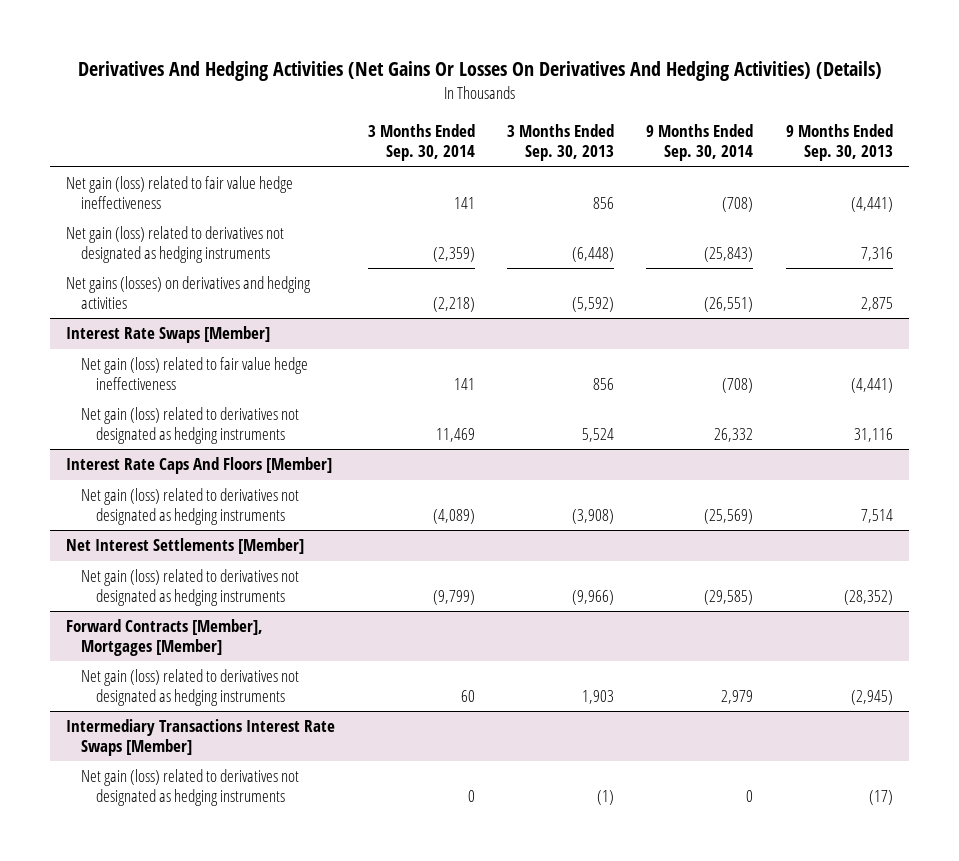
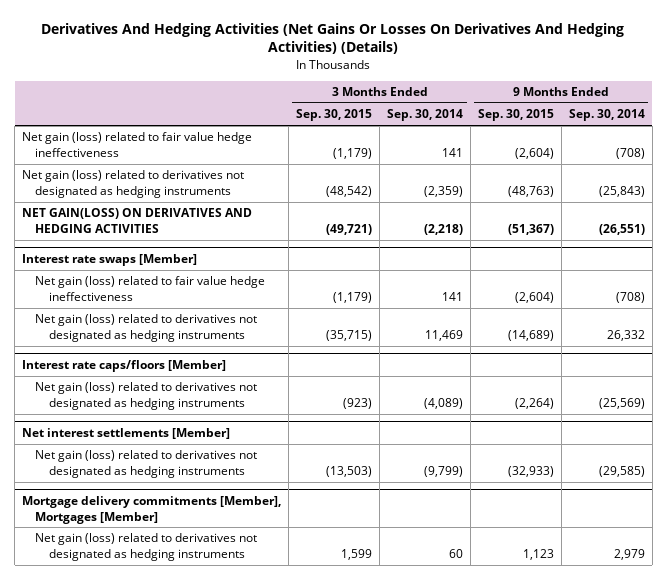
[507,124,615,162] 3 Months Ended Sep. 30, 2013 -> none
[785,124,893,162] 9 Months Ended Sep. 30, 2013 -> none
none -> [296,109,373,122] Sep. 30, 2015
none -> [477,109,554,122] Sep. 30, 2015
[66,276,312,310] Net gains (losses) on derivatives and hedging activities -> [22,208,253,233] NET GAIN(LOSS) ON DERIVATIVES AND HEDGING ACTIVITIES
[66,326,271,344] Interest Rate Swaps [Member] -> [22,254,198,267] Interest rate swaps [Member]
[66,457,333,475] Interest Rate Caps And Floors [Member] -> [22,360,227,373] Interest rate caps/floors [Member]
[66,538,305,555] Net Interest Settlements [Member] -> [22,428,231,440] Net interest settlements [Member]
[66,619,264,657] Forward Contracts [Member], Mortgages [Member] -> none
none -> [22,496,282,524] Mortgage delivery commitments [Member], Mortgages [Member]
[66,719,336,757] Intermediary Transactions Interest Rate Swaps [Member] -> none
[81,769,300,807] Net gain (loss) related to derivatives not designated as hedging instruments -> none

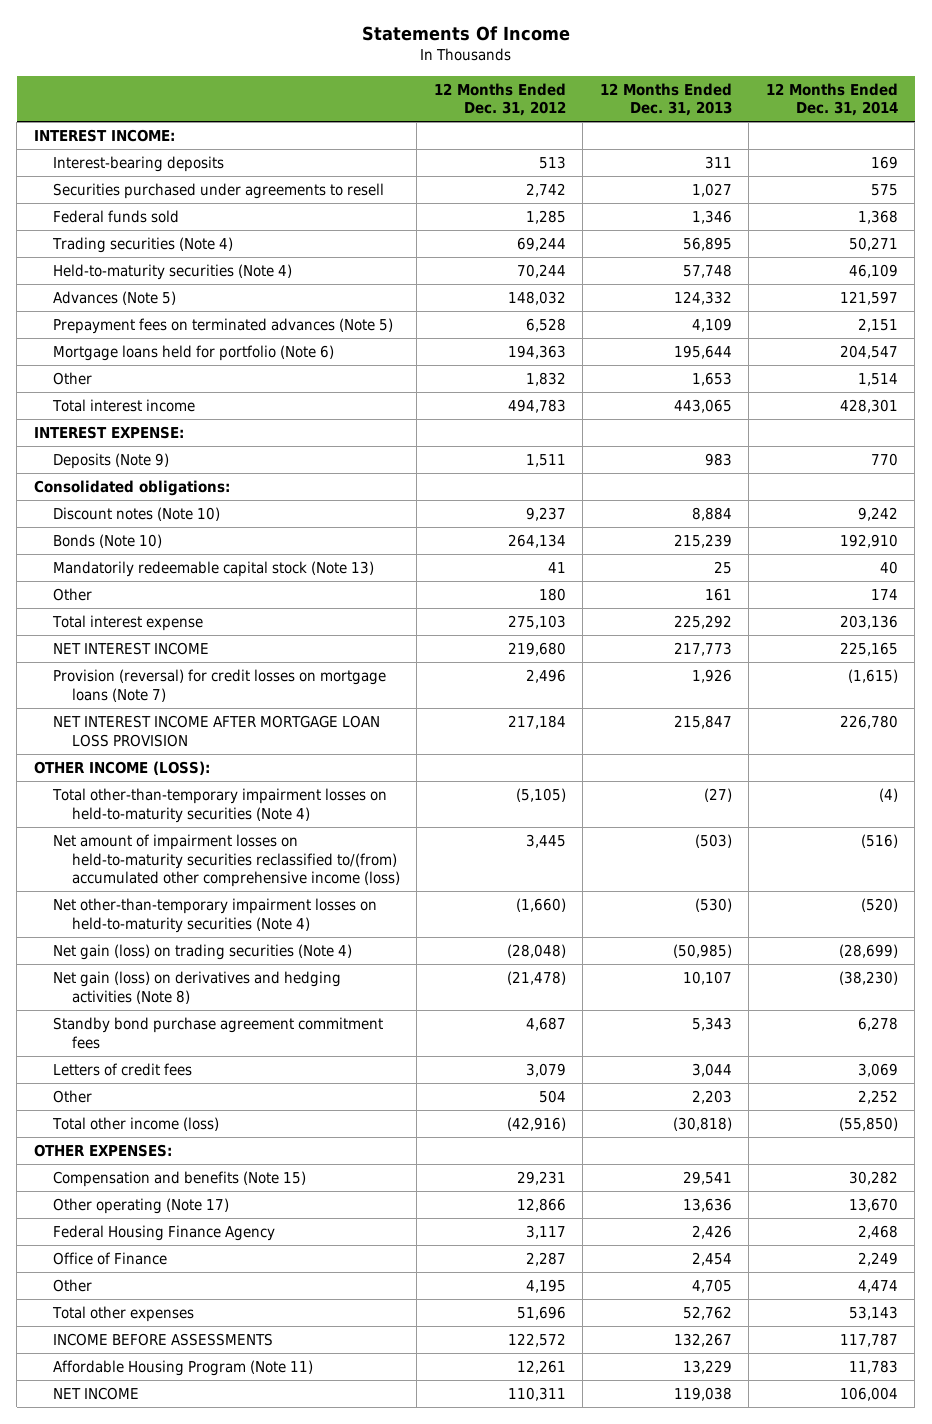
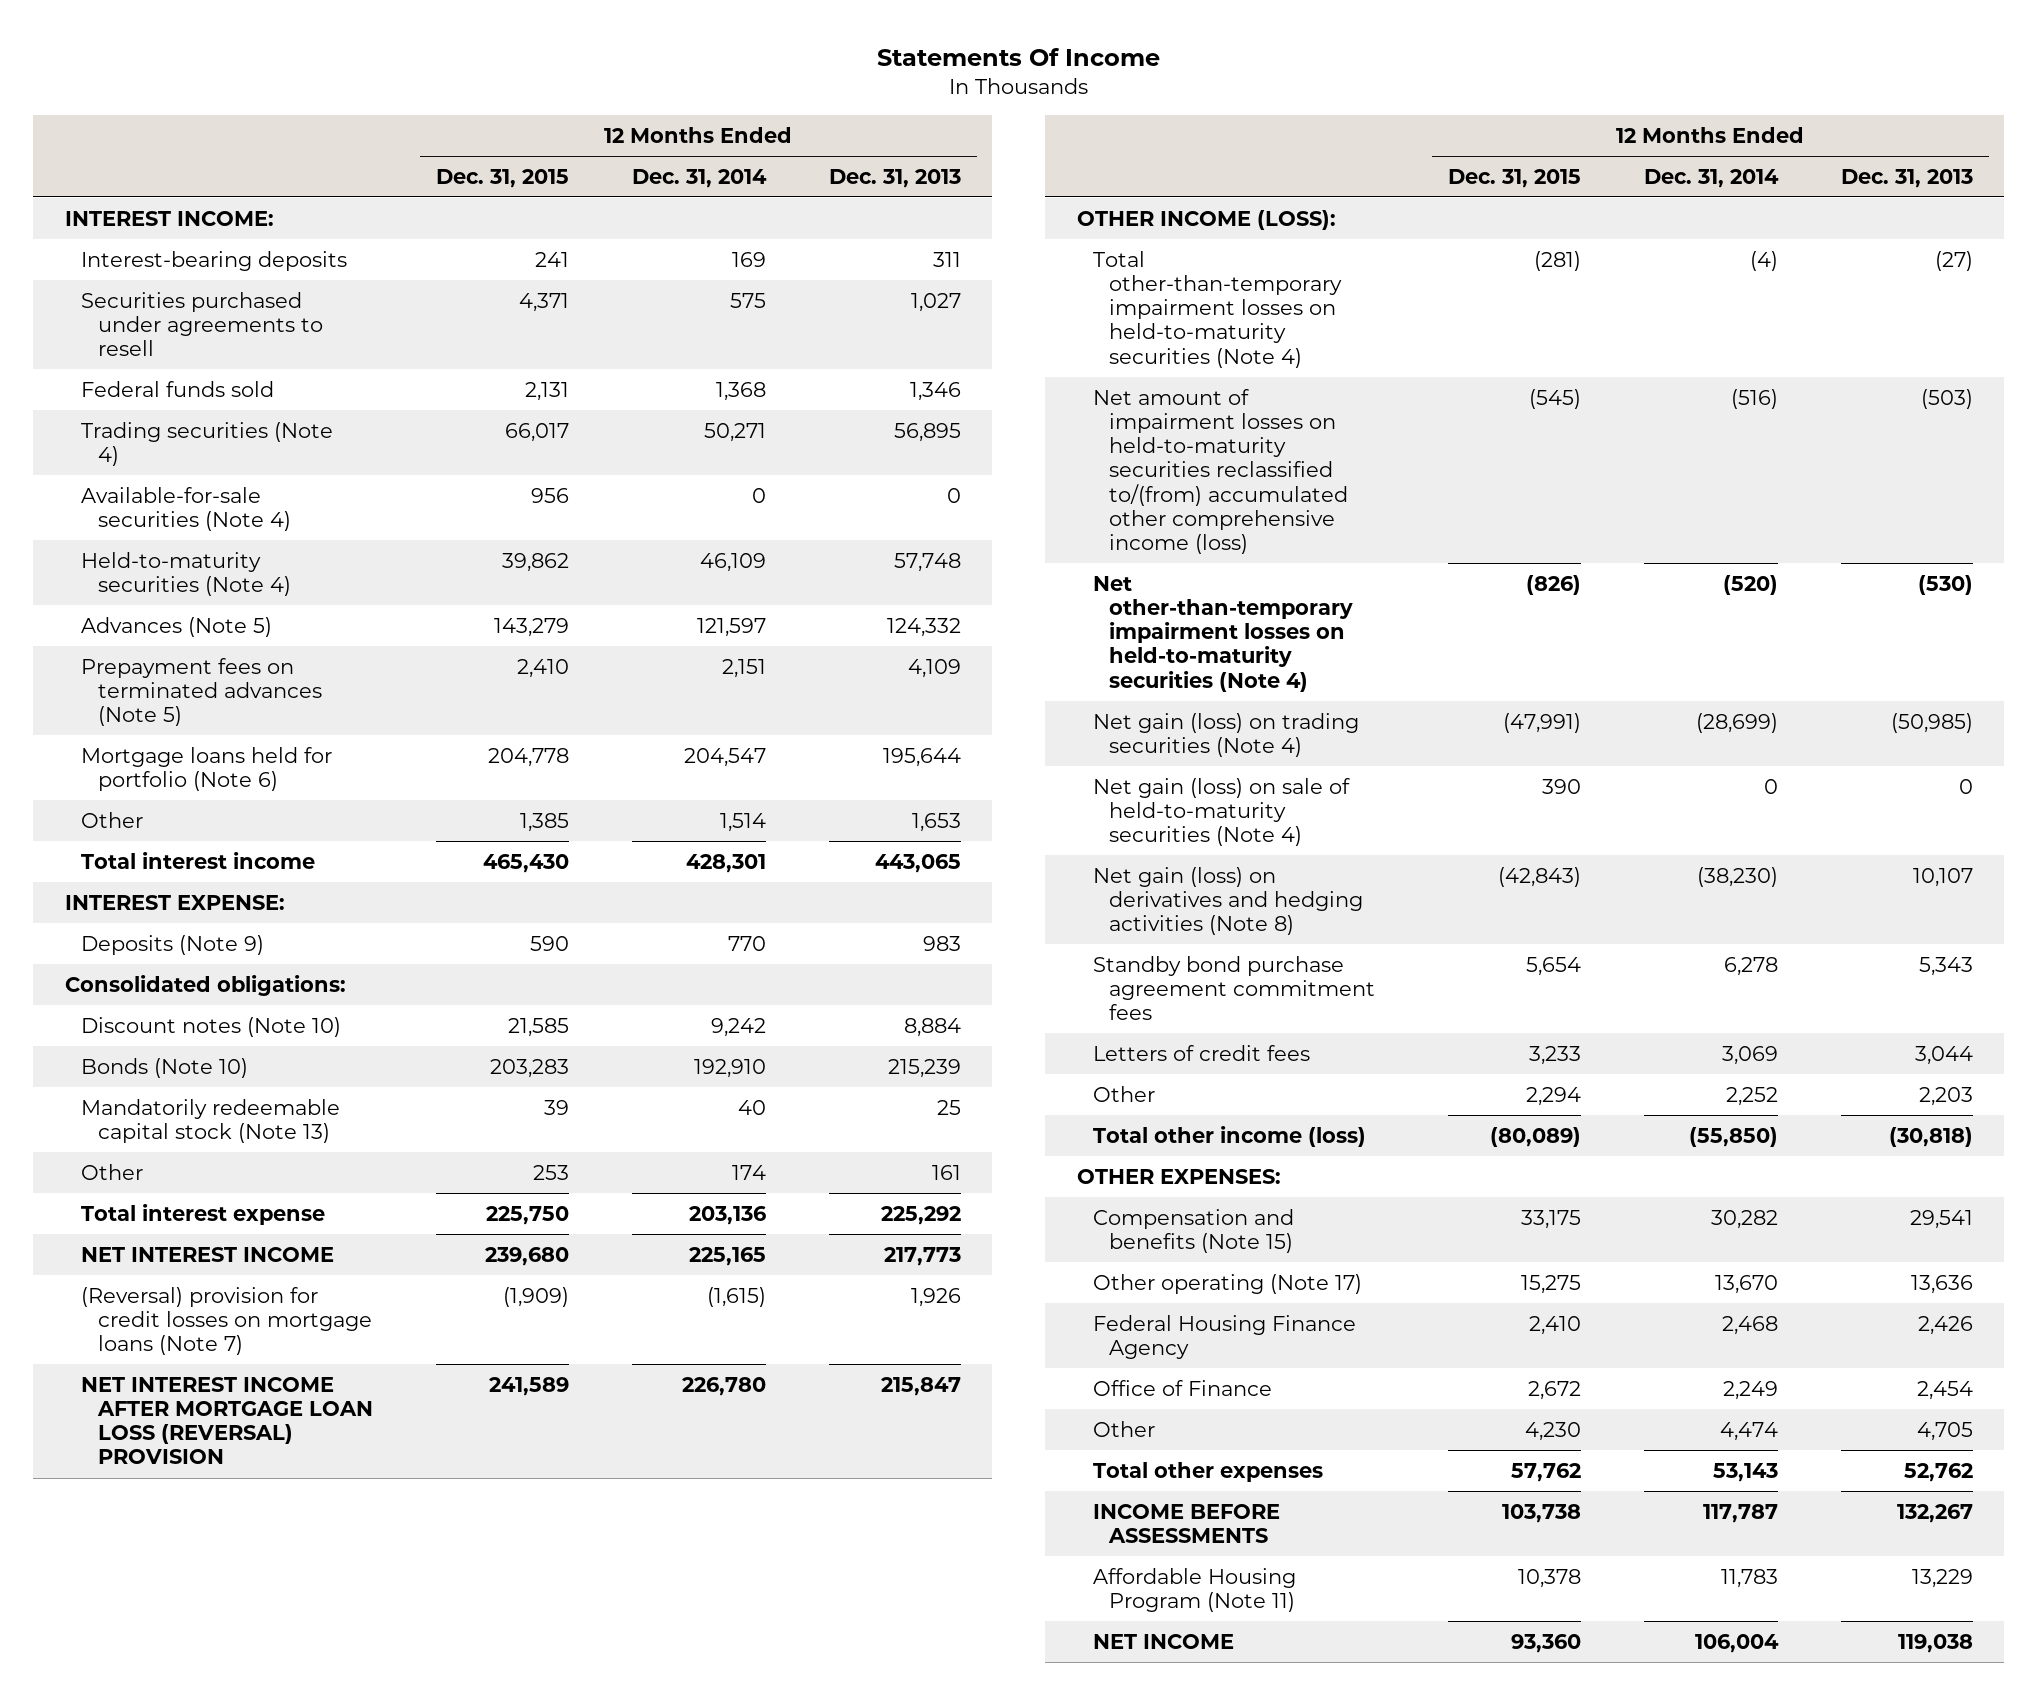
[433,82,566,117] 12 Months Ended Dec. 31, 2012 -> none
none -> [435,168,569,188] Dec. 31, 2015
none -> [81,486,291,532] Available-for-sale securities (Note 4)
[52,669,386,702] Provision (reversal) for credit losses on mortgage loans (Note 7) -> [81,1286,372,1356] (Reversal) provision for credit losses on mortgage loans (Note 7)
[52,715,380,747] NET INTEREST INCOME AFTER MORTGAGE LOAN LOSS PROVISION -> [81,1376,373,1465] NET INTEREST INCOME AFTER MORTGAGE LOAN LOSS (REVERSAL) PROVISION
none -> [1093,777,1351,847] Net gain (loss) on sale of held-to-maturity securities (Note 4)

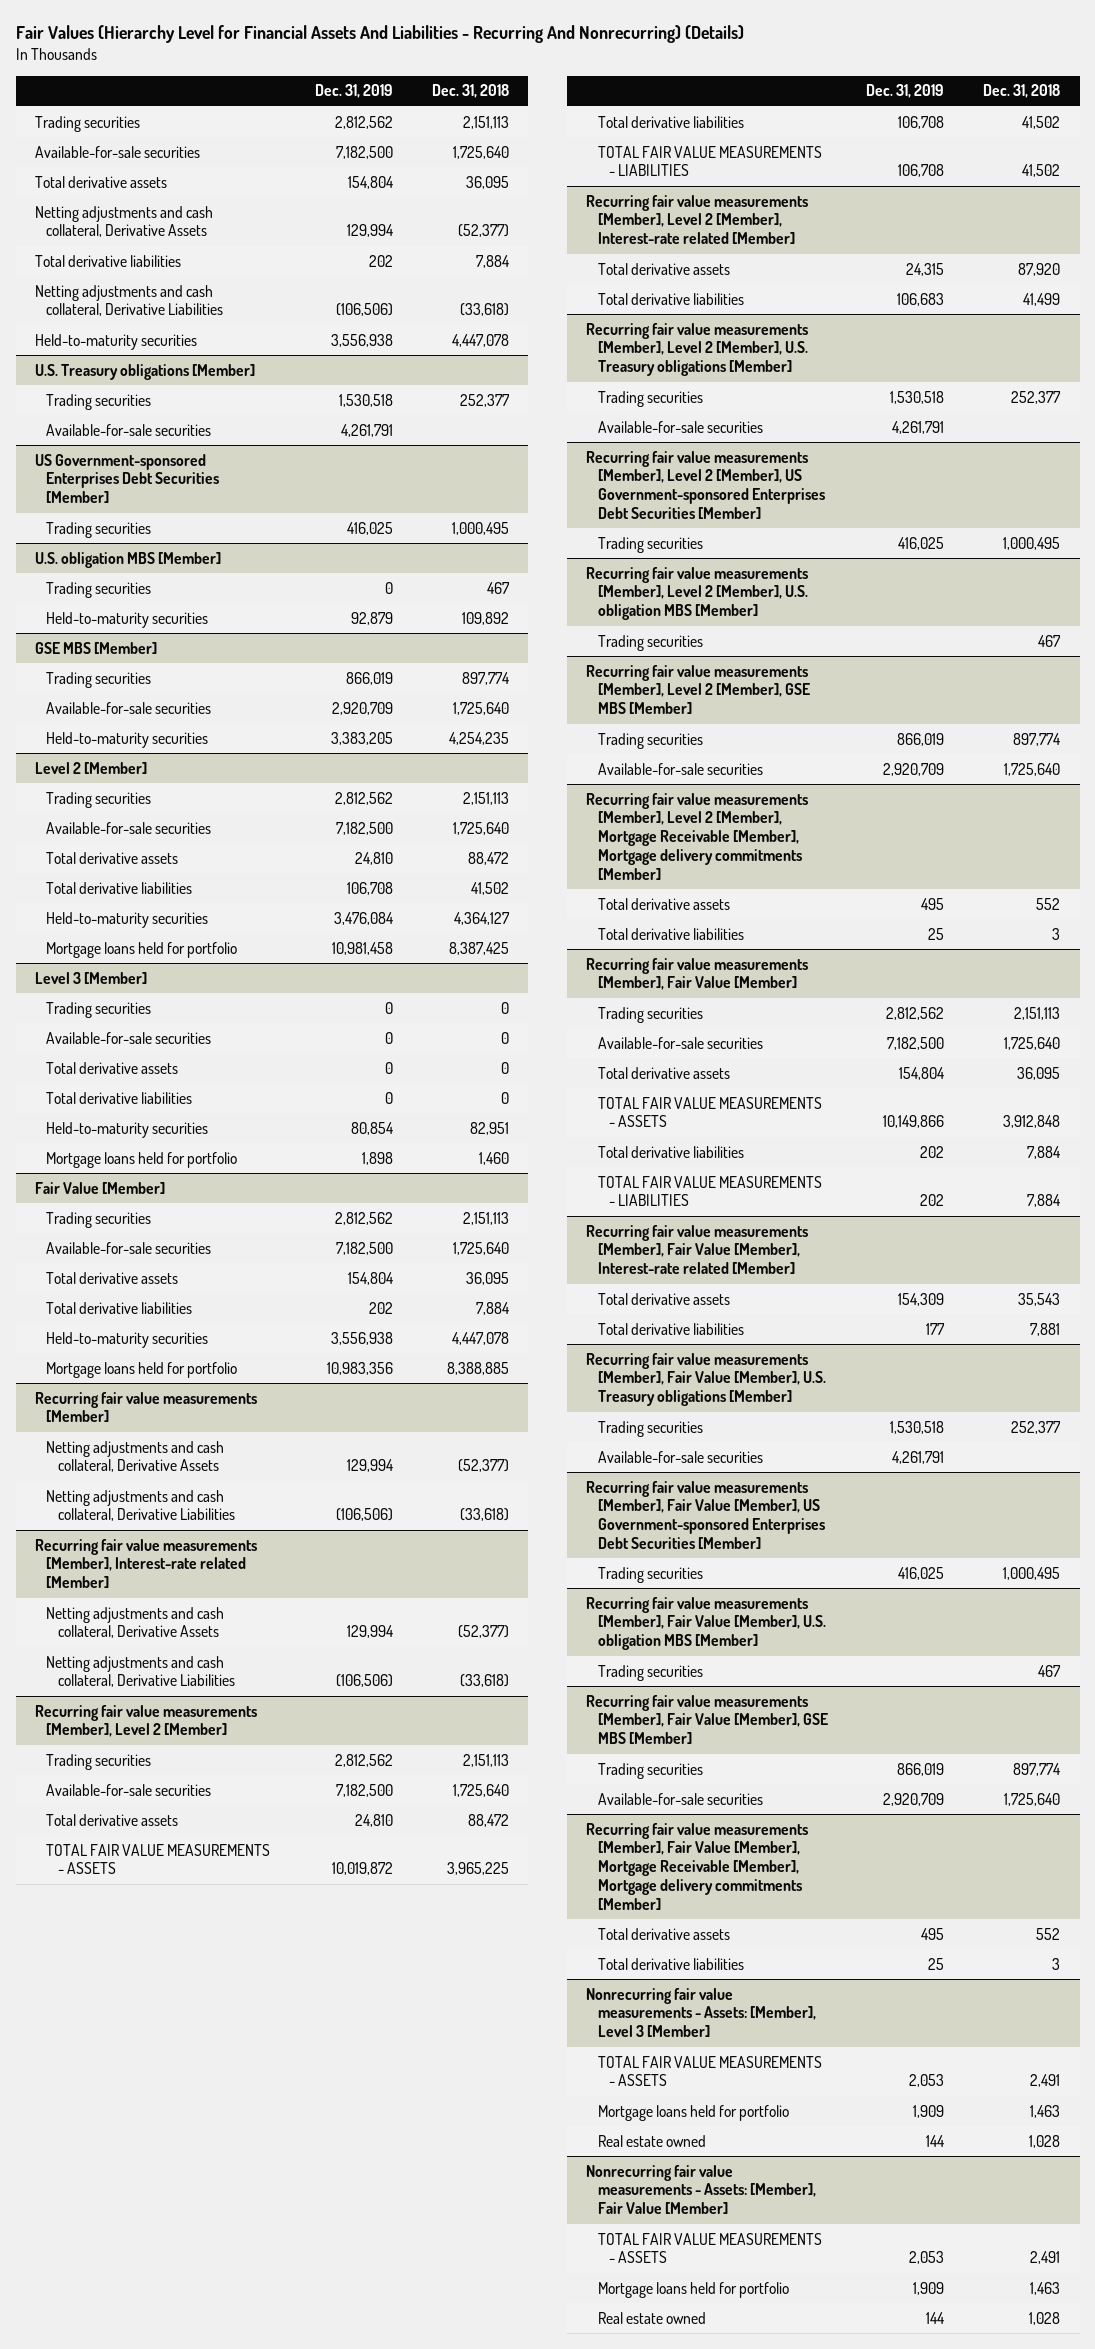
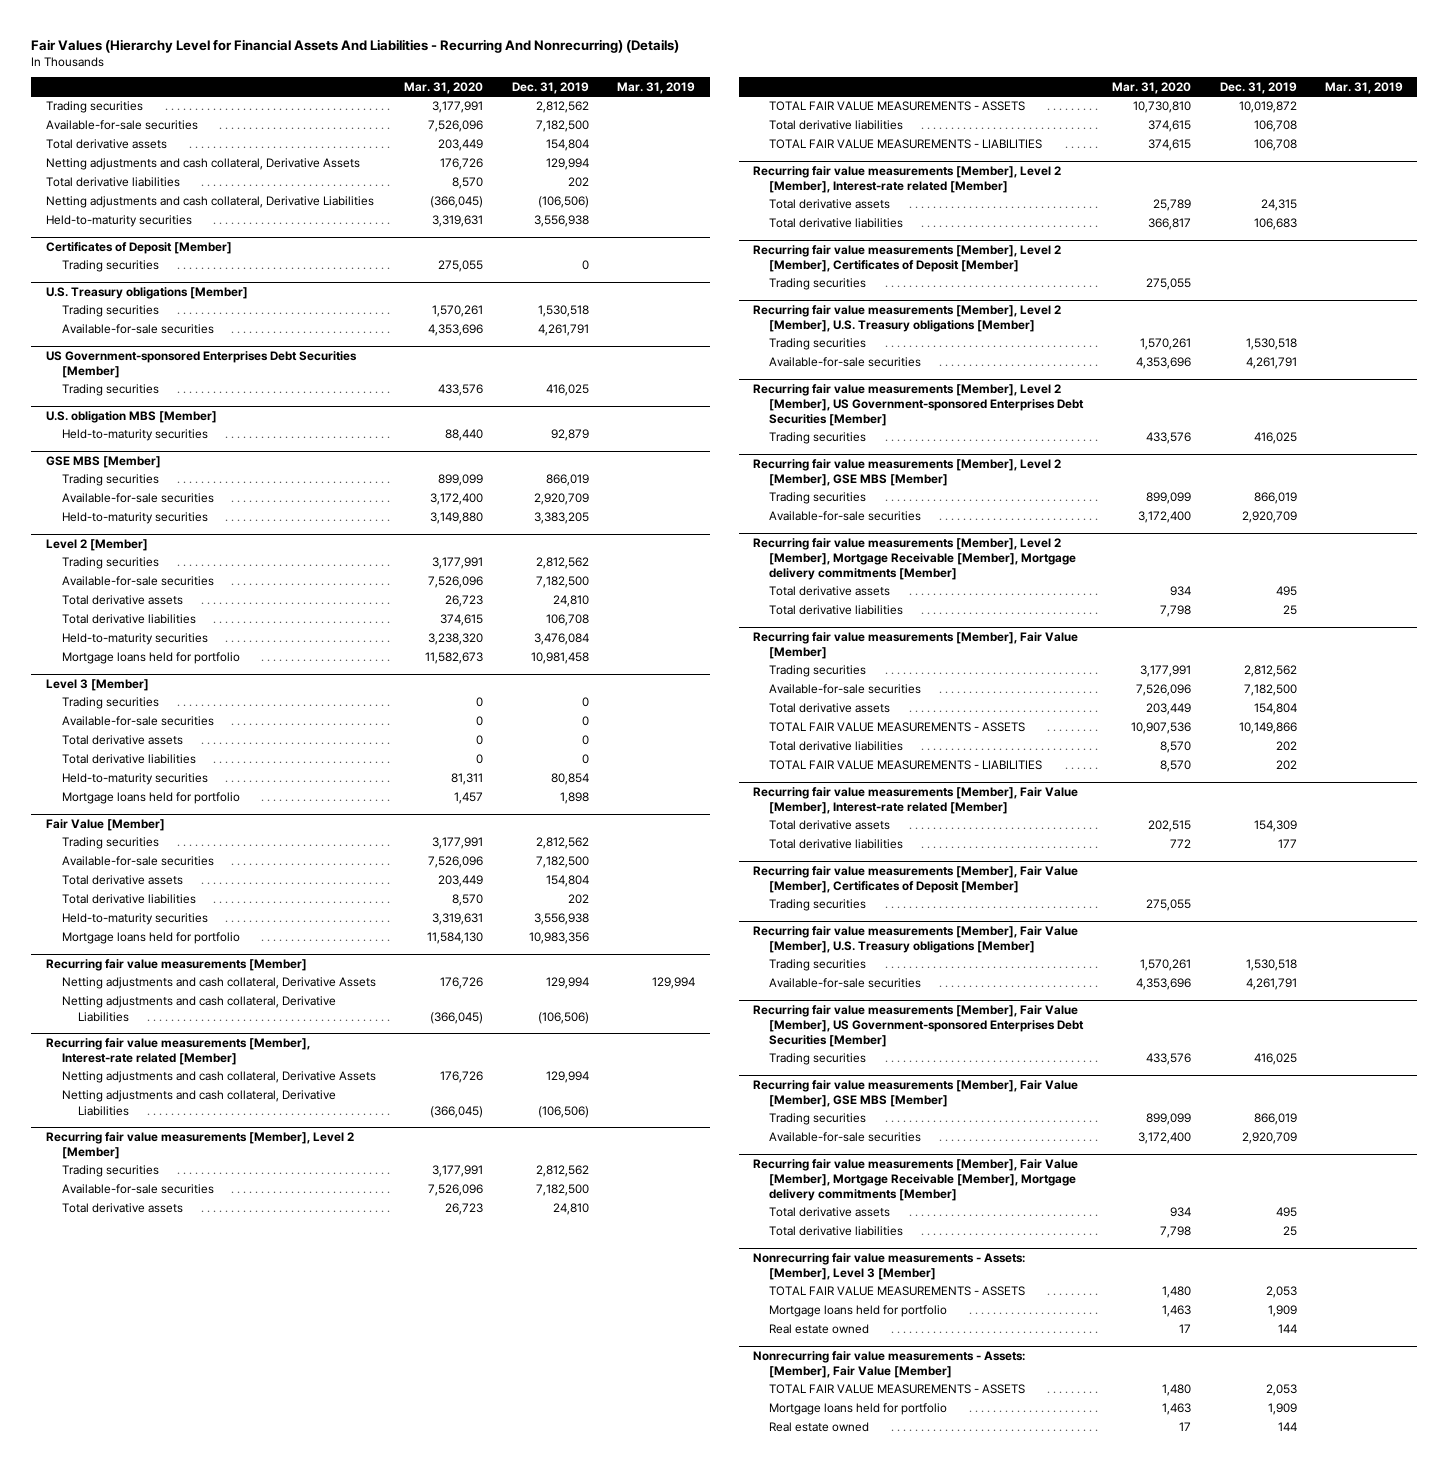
[431,84,509,99] Dec. 31, 2018 -> none
none -> [404,81,484,94] Mar. 31, 2020
none -> [617,81,696,94] Mar. 31, 2019
none -> [45,242,232,255] Certificates of Deposit [Member]
none -> [61,260,159,273] Trading securities
[46,581,152,598] Trading securities -> none
none -> [753,245,1062,273] Recurring fair value measurements [Member], Level 2 [Member], Certificates of Deposit [Member]
none -> [769,278,867,291] Trading securities
[586,566,809,621] Recurring fair value measurements [Member], Level 2 [Member], U.S. obligation MBS [Member] -> none
[597,634,703,651] Trading securities -> none
none -> [753,866,1079,894] Recurring fair value measurements [Member], Fair Value [Member], Certificates of Deposit [Member]
none -> [769,899,867,912] Trading securities
[586,1596,826,1651] Recurring fair value measurements [Member], Fair Value [Member], U.S. obligation MBS [Member] -> none
[597,1664,703,1681] Trading securities -> none

